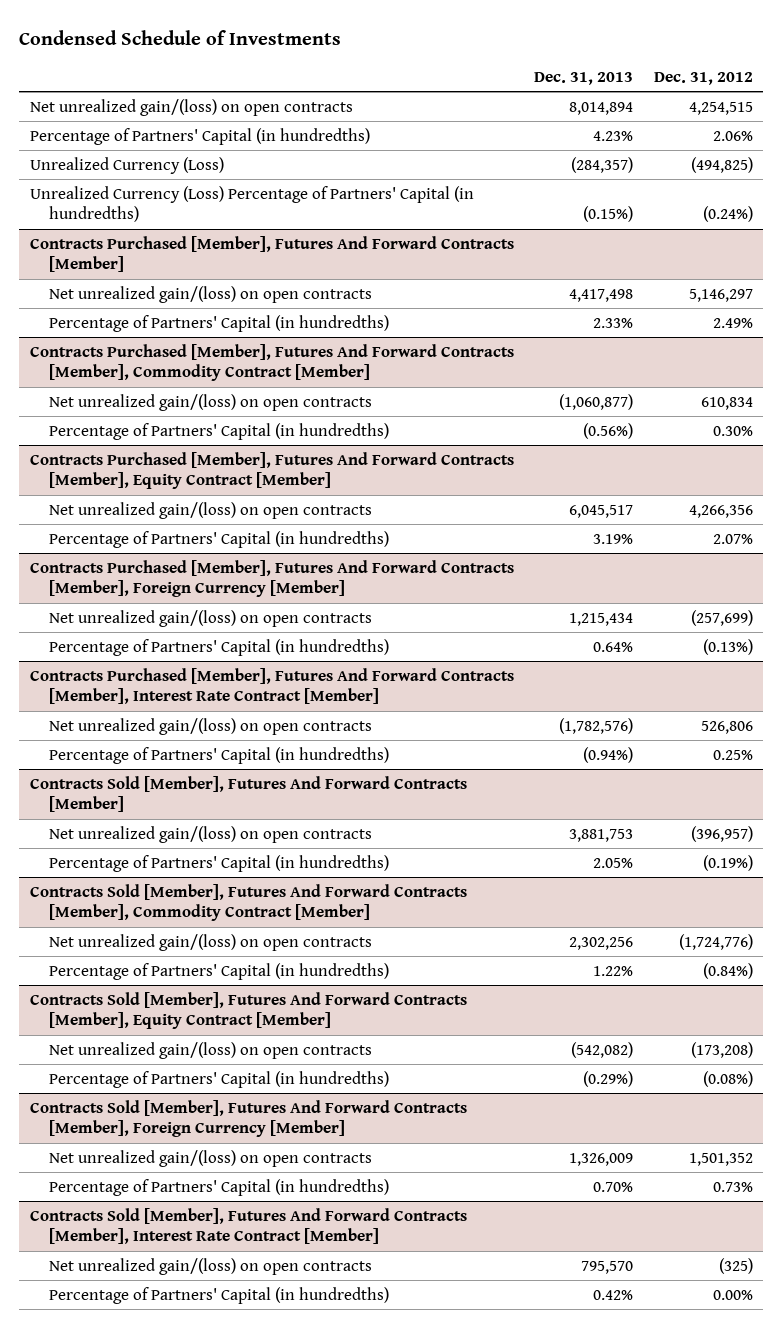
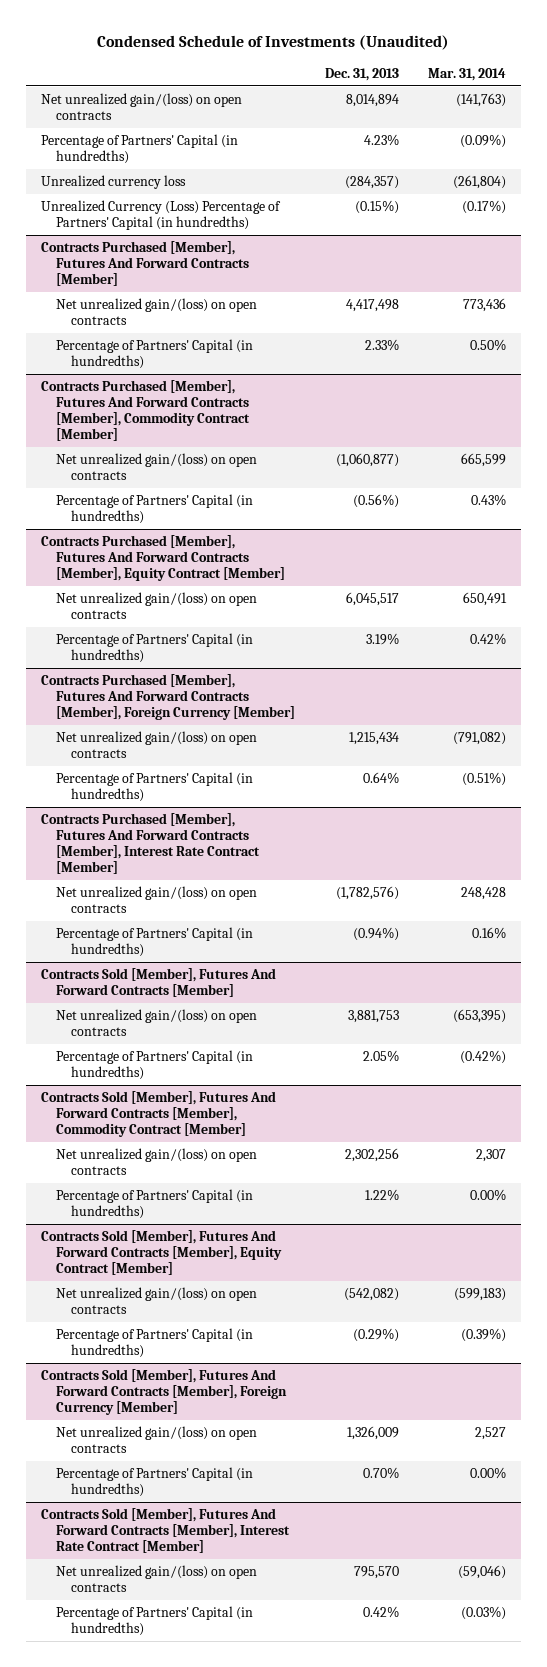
[19,30,342,46] Condensed Schedule of Investments -> [97,34,450,50] Condensed Schedule of Investments (Unaudited)
[653,71,753,85] Dec. 31, 2012 -> none
none -> [428,67,507,81] Mar. 31, 2014
[29,156,224,174] Unrealized Currency (Loss) -> [40,175,186,190] Unrealized currency loss

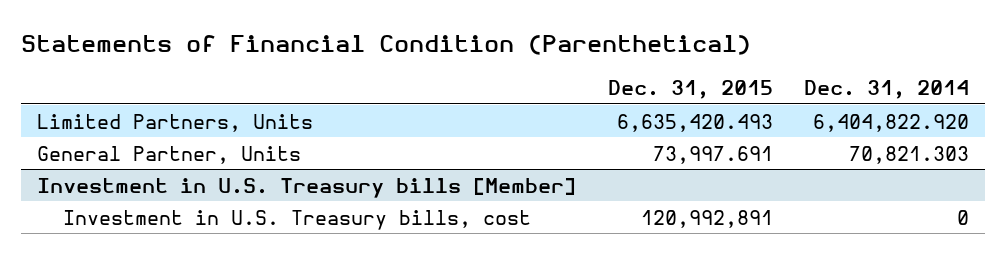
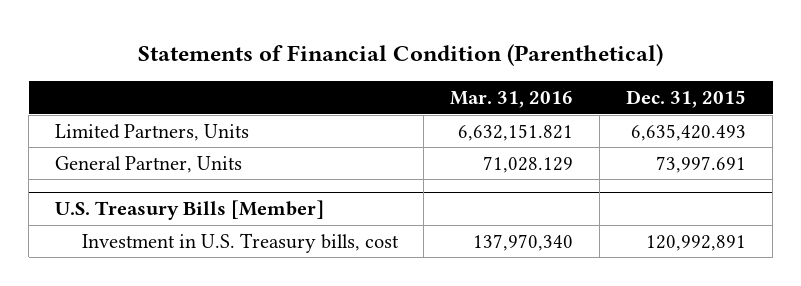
[804,79,970,99] Dec. 31, 2014 -> none
none -> [450,91,574,109] Mar. 31, 2016
[36,177,576,198] Investment in U.S. Treasury bills [Member] -> [55,200,325,221] U.S. Treasury Bills [Member]

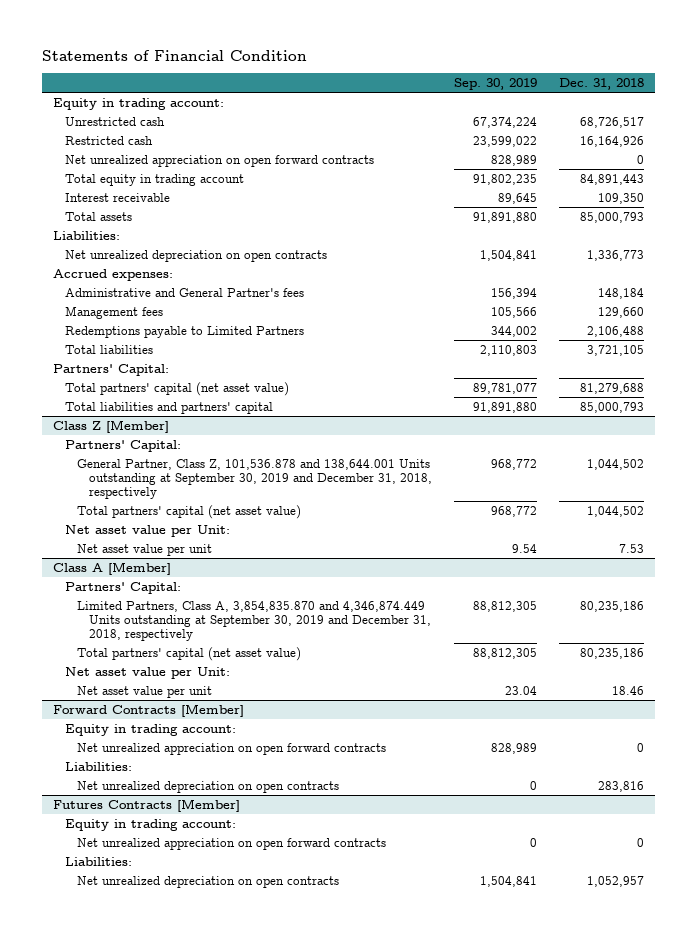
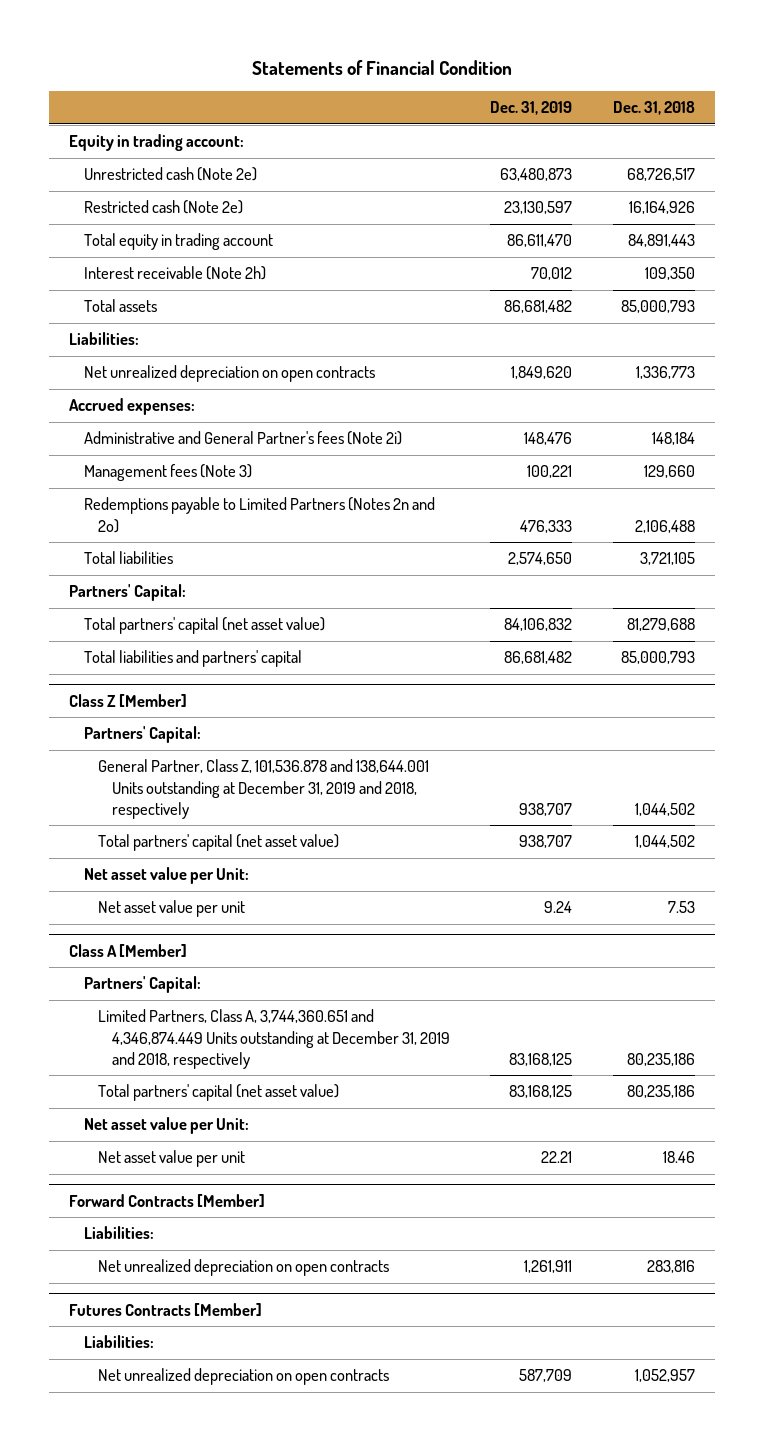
[454,78,538,91] Sep. 30, 2019 -> none
none -> [490,101,573,116] Dec. 31, 2019
[64,154,374,167] Net unrealized appreciation on open forward contracts -> none
[64,116,165,126] Unrestricted cash -> [83,167,257,182] Unrestricted cash (Note 2e)
[64,135,153,145] Restricted cash -> [83,200,243,215] Restricted cash (Note 2e)
[64,192,170,202] Interest receivable -> [83,266,266,281] Interest receivable (Note 2h)
[64,287,304,297] Administrative and General Partner's fees -> [83,431,402,446] Administrative and General Partner's fees (Note 2i)
[64,305,163,319] Management fees -> [83,464,252,482] Management fees (Note 3)
[64,325,304,338] Redemptions payable to Limited Partners -> [83,497,435,533] Redemptions payable to Limited Partners (Notes 2n and 2o)
[77,458,433,500] General Partner, Class Z, 101,536.878 and 138,644.001 Units outstanding at September 30, 2019 and December 31, 2018, respectively -> [97,759,429,819] General Partner, Class Z, 101,536.878 and 138,644.001 Units outstanding at December 31, 2019 and 2018, respectively
[77,600,432,642] Limited Partners, Class A, 3,854,835.870 and 4,346,874.449 Units outstanding at September 30, 2019 and December 31, 2018, respectively -> [97,1009,451,1069] Limited Partners, Class A, 3,744,360.651 and 4,346,874.449 Units outstanding at December 31, 2019 and 2018, respectively
[64,723,236,736] Equity in trading account: -> none
[77,742,387,755] Net unrealized appreciation on open forward contracts -> none
[64,818,236,831] Equity in trading account: -> none
[77,837,387,850] Net unrealized appreciation on open forward contracts -> none

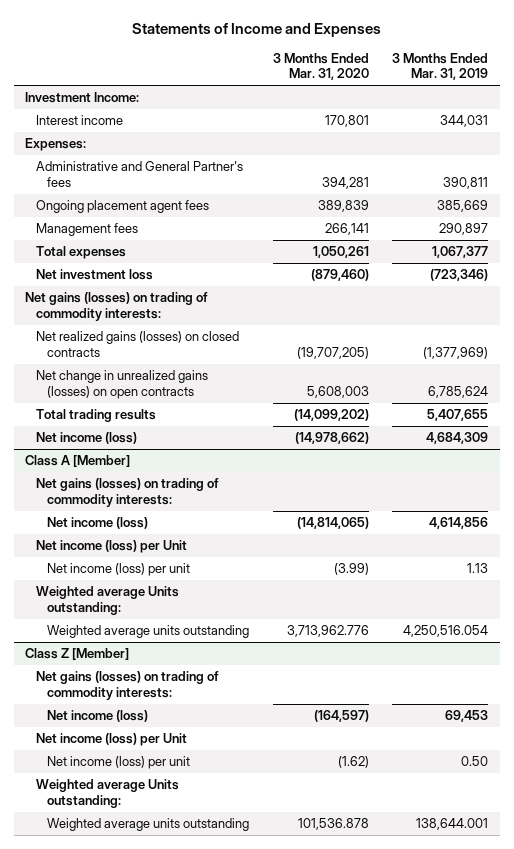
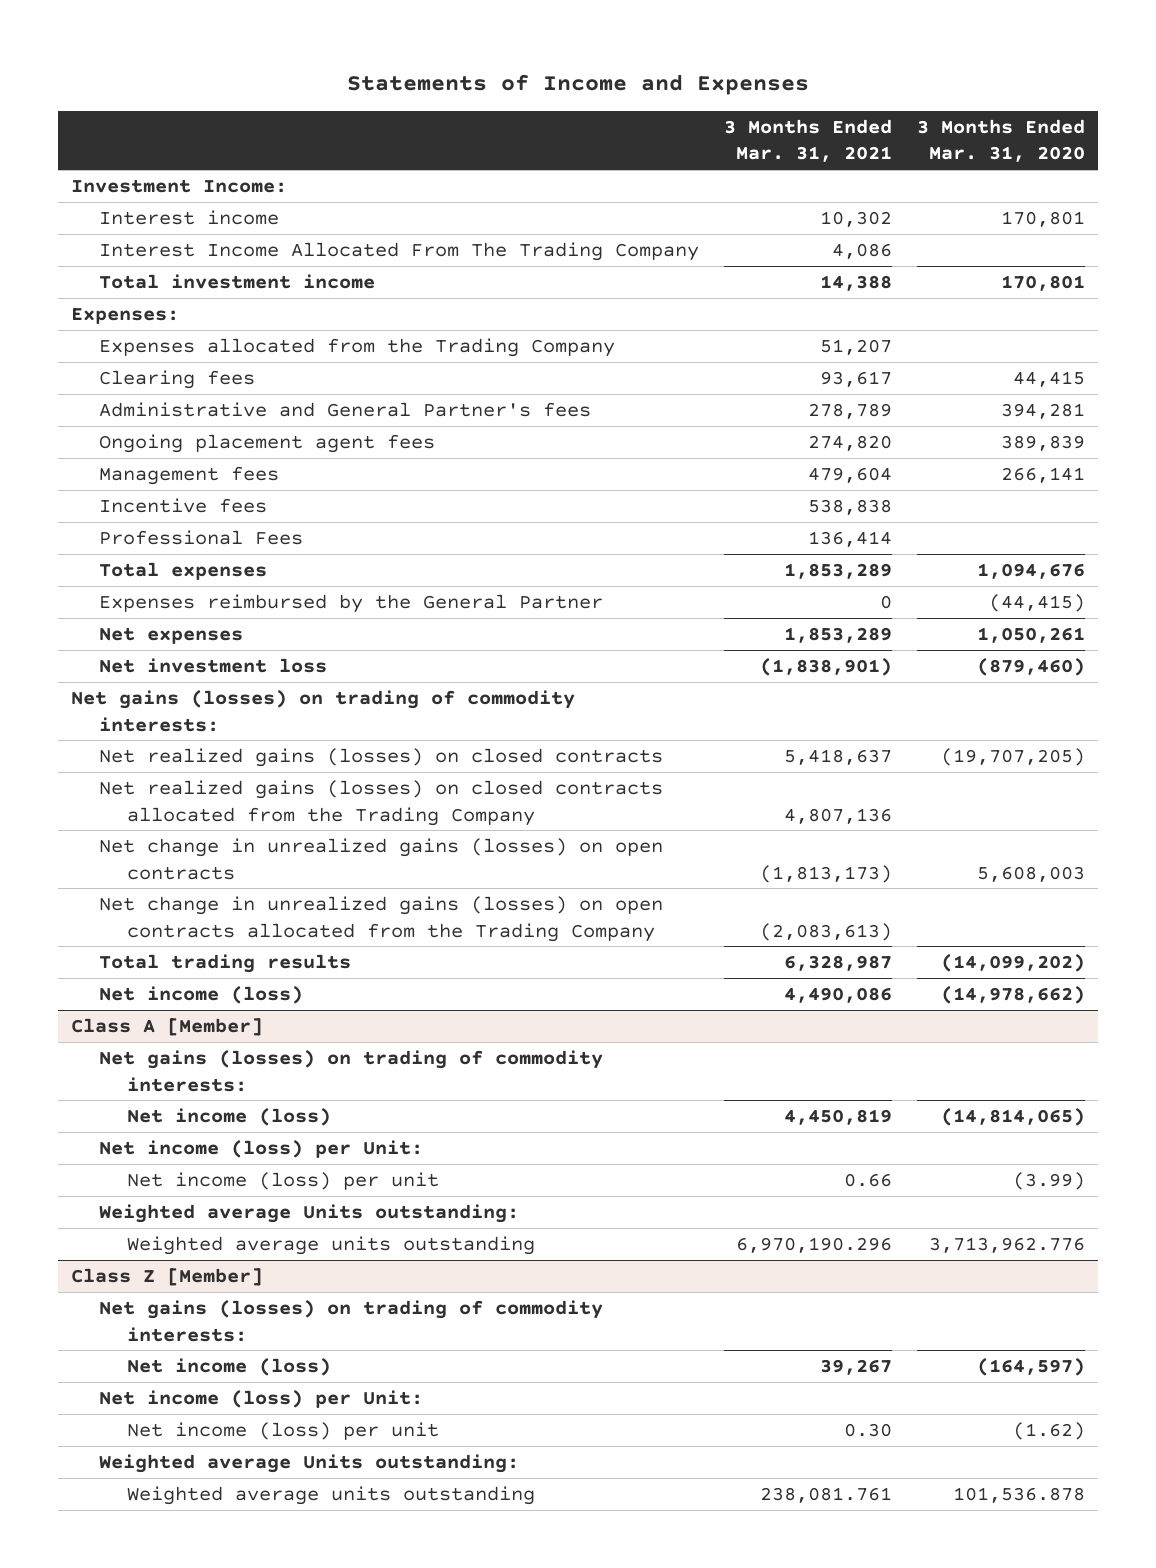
[392,52,489,81] 3 Months Ended Mar. 31, 2019 -> none
none -> [724,118,893,163] 3 Months Ended Mar. 31, 2021
none -> [99,242,700,262] Interest Income Allocated From The Trading Company
none -> [99,274,376,290] Total investment income
none -> [99,338,616,358] Expenses allocated from the Trading Company
none -> [99,370,256,390] Clearing fees
none -> [99,498,268,514] Incentive fees
none -> [99,530,304,546] Professional Fees
[312,246,369,259] 1,050,261 -> [977,563,1086,580] 1,094,676
none -> [99,594,604,614] Expenses reimbursed by the General Partner
none -> [99,627,244,645] Net expenses
none -> [99,780,664,826] Net realized gains (losses) on closed contracts allocated from the Trading Company
none -> [99,896,664,942] Net change in unrealized gains (losses) on open contracts allocated from the Trading Company
[36,540,188,554] Net income (loss) per Unit -> [99,1140,424,1159] Net income (loss) per Unit:
[36,733,188,747] Net income (loss) per Unit -> [99,1390,424,1409] Net income (loss) per Unit:

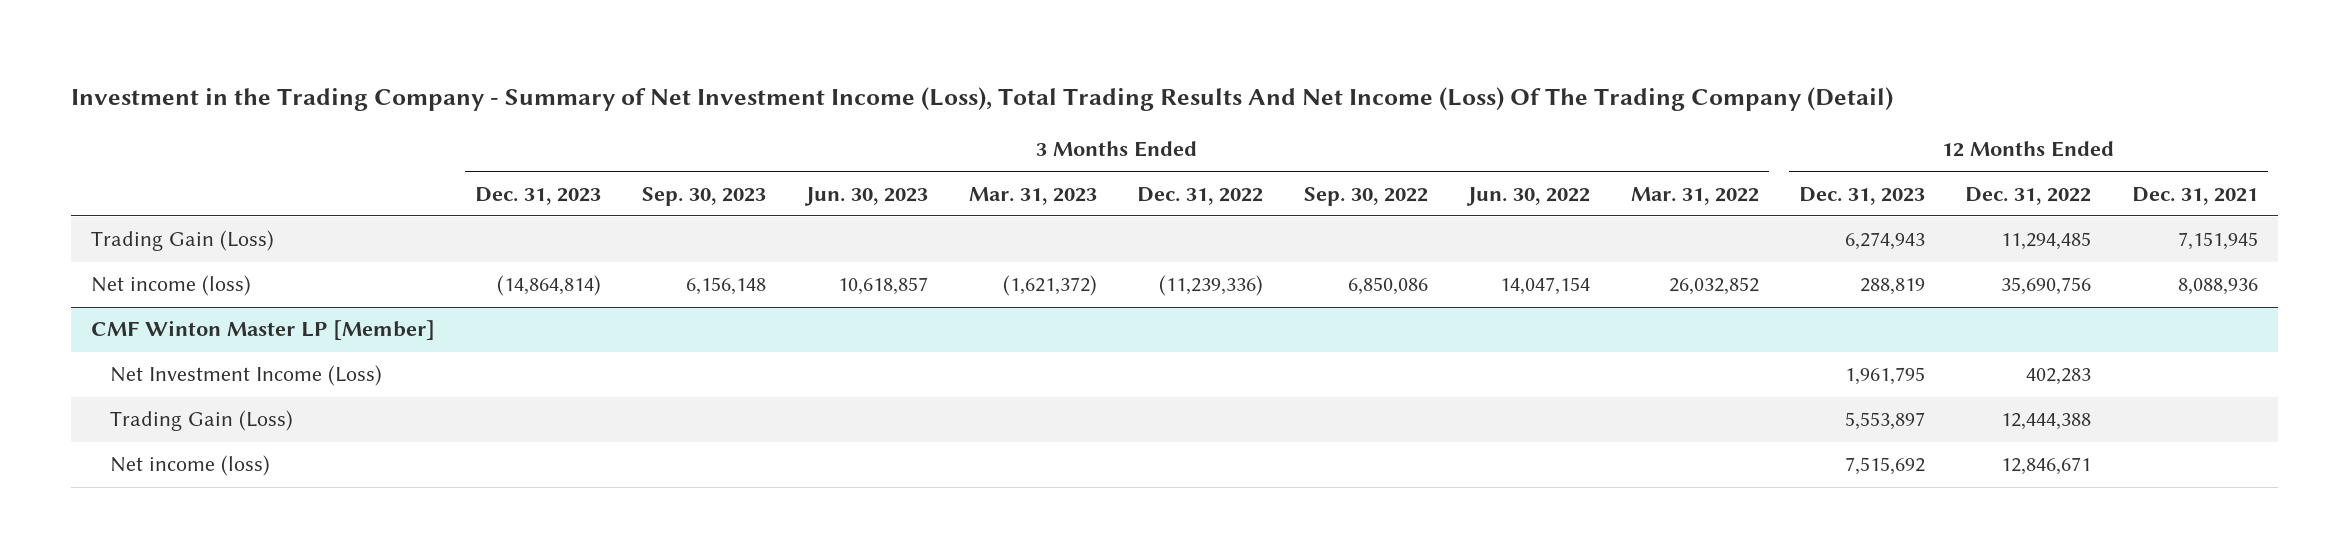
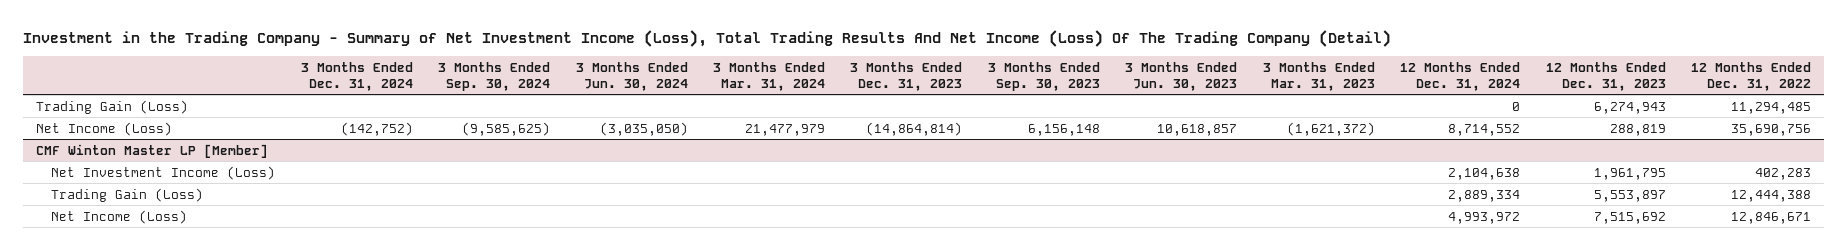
[1137,186,1264,205] Dec. 31, 2022 -> none
[1303,186,1428,206] Sep. 30, 2022 -> none
[1466,186,1591,206] Jun. 30, 2022 -> none
[1630,186,1759,205] Mar. 31, 2022 -> none
[2131,186,2258,205] Dec. 31, 2021 -> none
none -> [300,61,413,91] 3 Months Ended Dec. 31, 2024
none -> [438,61,551,91] 3 Months Ended Sep. 30, 2024
none -> [575,61,688,91] 3 Months Ended Jun. 30, 2024
none -> [713,61,826,91] 3 Months Ended Mar. 31, 2024
none -> [1400,61,1521,91] 12 Months Ended Dec. 31, 2024
[90,275,251,297] Net income (loss) -> [35,121,172,136] Net Income (Loss)
[109,455,270,477] Net income (loss) -> [51,209,188,224] Net Income (Loss)

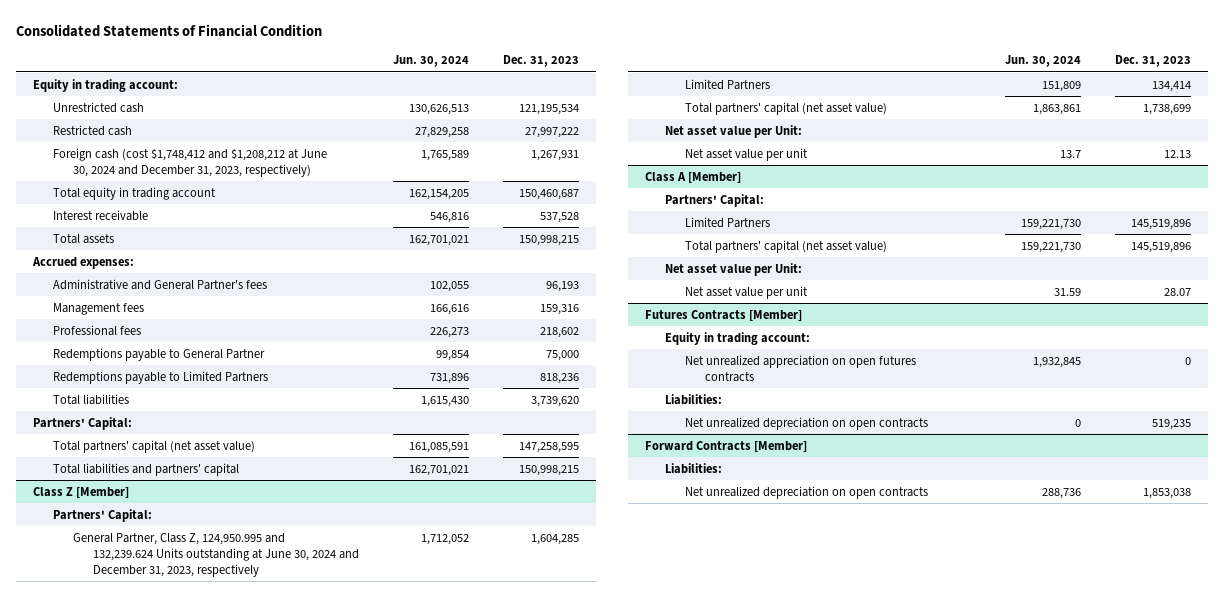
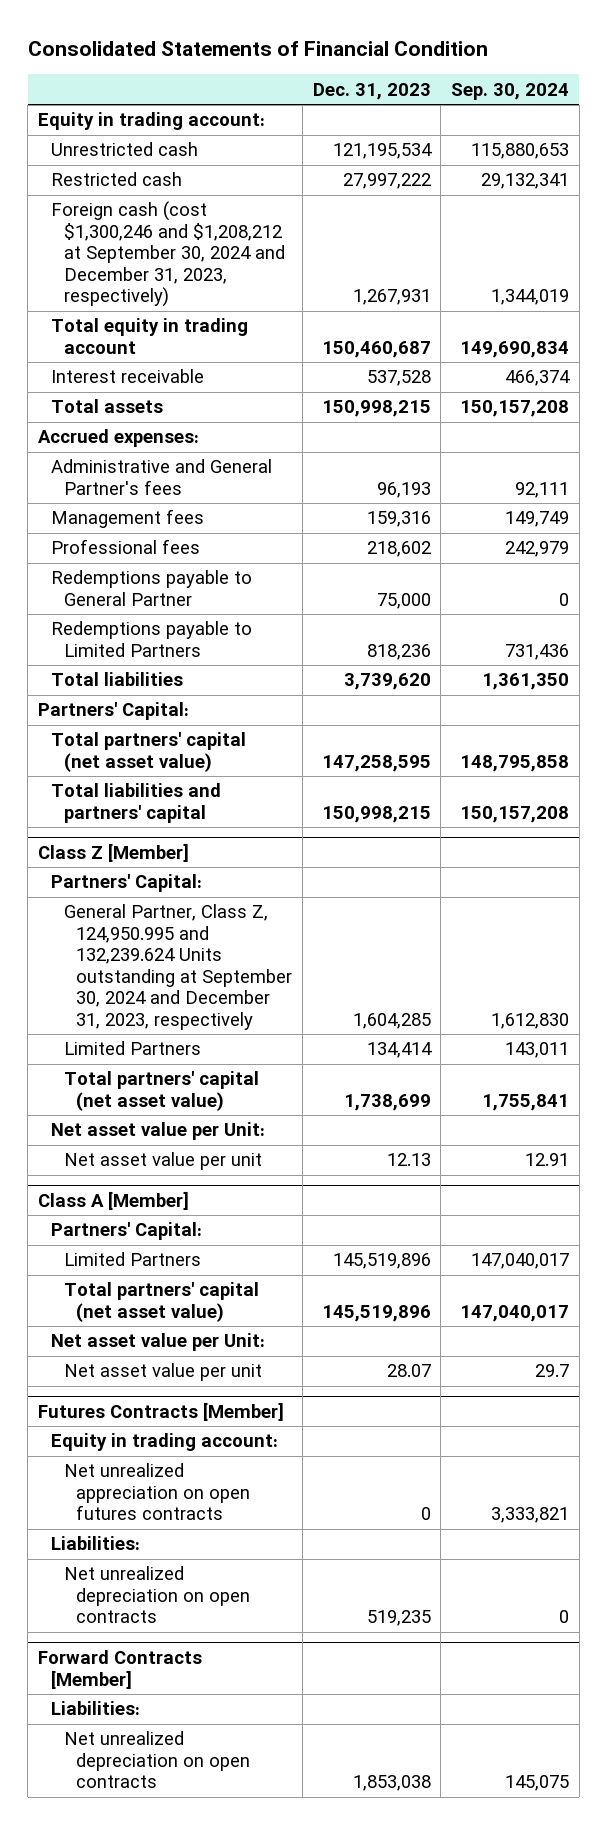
[393,55,470,68] Jun. 30, 2024 -> none
none -> [450,82,569,100] Sep. 30, 2024
[53,147,328,177] Foreign cash (cost $1,748,412 and $1,208,212 at June 30, 2024 and December 31, 2023, respectively) -> [50,201,285,308] Foreign cash (cost $1,300,246 and $1,208,212 at September 30, 2024 and December 31, 2023, respectively)
[73,532,360,577] General Partner, Class Z, 124,950.995 and 132,239.624 Units outstanding at June 30, 2024 and December 31, 2023, respectively -> [63,904,293,1030] General Partner, Class Z, 124,950.995 and 132,239.624 Units outstanding at September 30, 2024 and December 31, 2023, respectively

